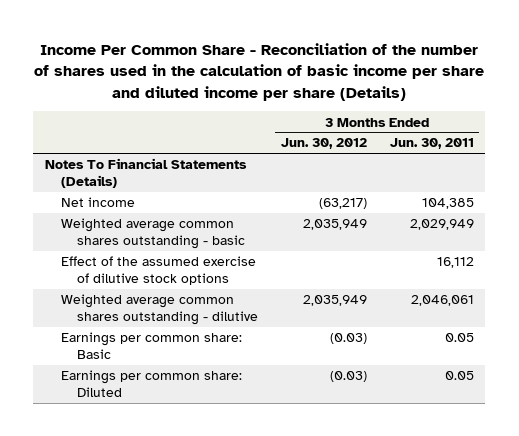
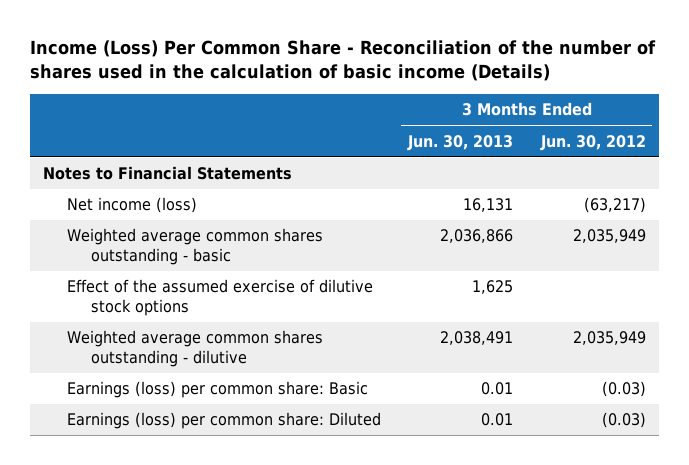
[34,42,485,101] Income Per Common Share - Reconciliation of the number of shares used in the calculation of basic income per share and diluted income per share (Details) -> [29,39,656,82] Income (Loss) Per Common Share - Reconciliation of the number of shares used in the calculation of basic income (Details)
[389,138,474,150] Jun. 30, 2011 -> none
none -> [407,134,514,151] Jun. 30, 2013
[44,158,247,189] Notes To Financial Statements (Details) -> [43,166,293,181] Notes to Financial Statements
[60,197,135,208] Net income -> [67,197,198,214] Net income (loss)
[60,332,242,360] Earnings per common share: Basic -> [67,381,369,399] Earnings (loss) per common share: Basic
[60,370,242,398] Earnings per common share: Diluted -> [67,412,382,430] Earnings (loss) per common share: Diluted

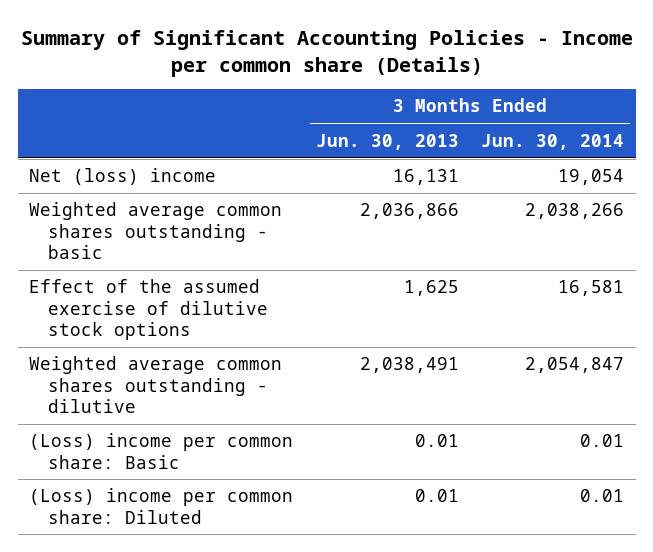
[29,39,656,82] Income (Loss) Per Common Share - Reconciliation of the number of shares used in the calculation of basic income (Details) -> [20,29,633,77] Summary of Significant Accounting Policies - Income per common share (Details)
[539,134,646,151] Jun. 30, 2012 -> none
none -> [481,133,625,150] Jun. 30, 2014
[43,166,293,181] Notes to Financial Statements -> none
[67,197,198,214] Net income (loss) -> [29,168,217,186] Net (loss) income
[67,381,369,399] Earnings (loss) per common share: Basic -> [29,433,294,469] (Loss) income per common share: Basic
[67,412,382,430] Earnings (loss) per common share: Diluted -> [29,488,294,524] (Loss) income per common share: Diluted

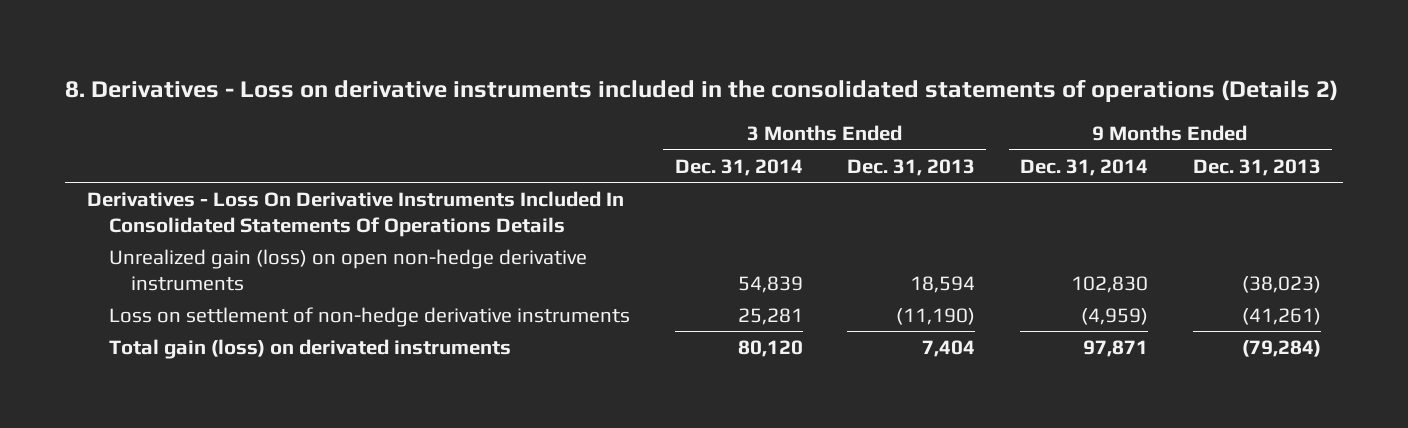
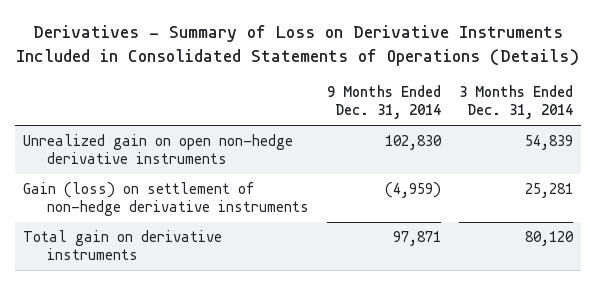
[64,78,1338,102] 8. Derivatives - Loss on derivative instruments included in the consolidated statements of operations (Details 2) -> [15,25,579,66] Derivatives - Summary of Loss on Derivative Instruments Included in Consolidated Statements of Operations (Details)
[847,158,976,176] Dec. 31, 2013 -> none
[1192,158,1321,176] Dec. 31, 2013 -> none
[86,190,624,237] Derivatives - Loss On Derivative Instruments Included In Consolidated Statements Of Operations Details -> none
[108,248,587,291] Unrealized gain (loss) on open non-hedge derivative instruments -> [23,134,294,165] Unrealized gain on open non-hedge derivative instruments
[108,306,630,327] Loss on settlement of non-hedge derivative instruments -> [23,182,310,217] Gain (loss) on settlement of non-hedge derivative instruments
[108,338,511,359] Total gain (loss) on derivated instruments -> [23,230,223,261] Total gain on derivative instruments

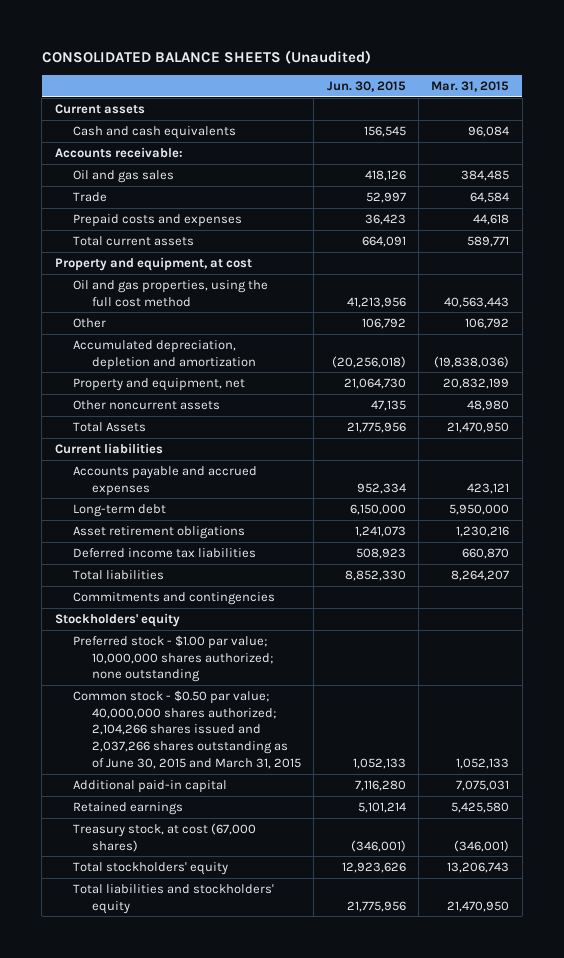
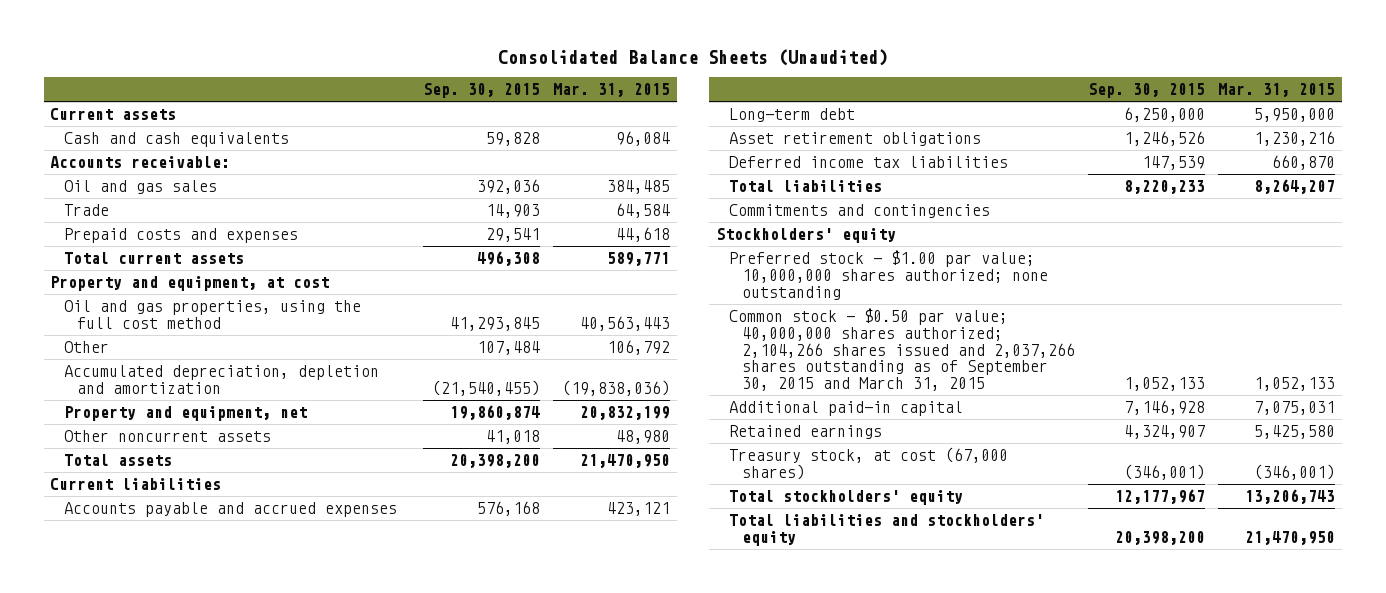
[41,50,371,65] CONSOLIDATED BALANCE SHEETS (Unaudited) -> [497,49,888,67] Consolidated Balance Sheets (Unaudited)
[326,80,406,92] Jun. 30, 2015 -> none
none -> [423,83,541,99] Sep. 30, 2015
[73,421,147,432] Total Assets -> [63,454,172,467] Total assets
[73,689,301,769] Common stock - $0.50 par value; 40,000,000 shares authorized; 2,104,266 shares issued and 2,037,266 shares outstanding as of June 30, 2015 and March 31, 2015 -> [729,308,1076,392] Common stock - $0.50 par value; 40,000,000 shares authorized; 2,104,266 shares issued and 2,037,266 shares outstanding as of September 30, 2015 and March 31, 2015

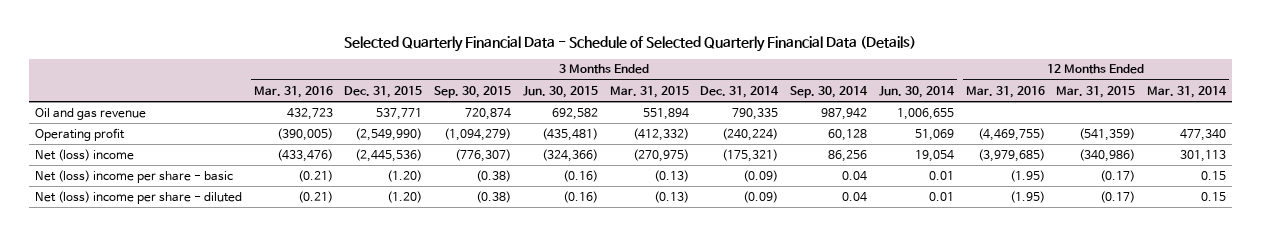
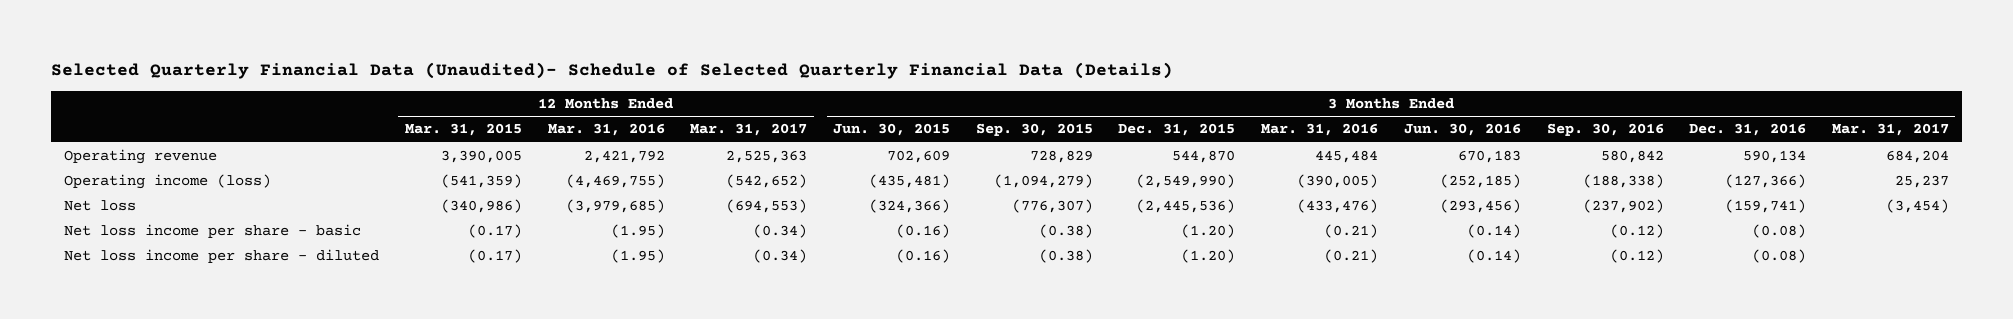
[344,35,917,52] Selected Quarterly Financial Data - Schedule of Selected Quarterly Financial Data (Details) -> [51,62,1174,80] Selected Quarterly Financial Data (Unaudited)- Schedule of Selected Quarterly Financial Data (Details)
[609,85,689,98] Mar. 31, 2015 -> none
[700,85,780,98] Dec. 31, 2014 -> none
[790,85,869,98] Sep. 30, 2014 -> none
[878,85,955,98] Jun. 30, 2014 -> none
[1147,85,1228,98] Mar. 31, 2014 -> none
none -> [690,123,808,137] Mar. 31, 2017
none -> [1403,123,1521,137] Jun. 30, 2016
none -> [1546,123,1664,137] Sep. 30, 2016
none -> [1689,123,1807,137] Dec. 31, 2016
none -> [1831,123,1949,137] Mar. 31, 2017
[34,107,146,120] Oil and gas revenue -> none
none -> [64,149,218,165] Operating revenue
[34,127,125,141] Operating profit -> [64,174,272,190] Operating income (loss)
[34,148,134,161] Net (loss) income -> [64,200,137,212] Net loss
[34,169,233,183] Net (loss) income per share - basic -> [64,224,362,239] Net loss income per share - basic
[34,190,242,204] Net (loss) income per share - diluted -> [64,249,380,264] Net loss income per share - diluted

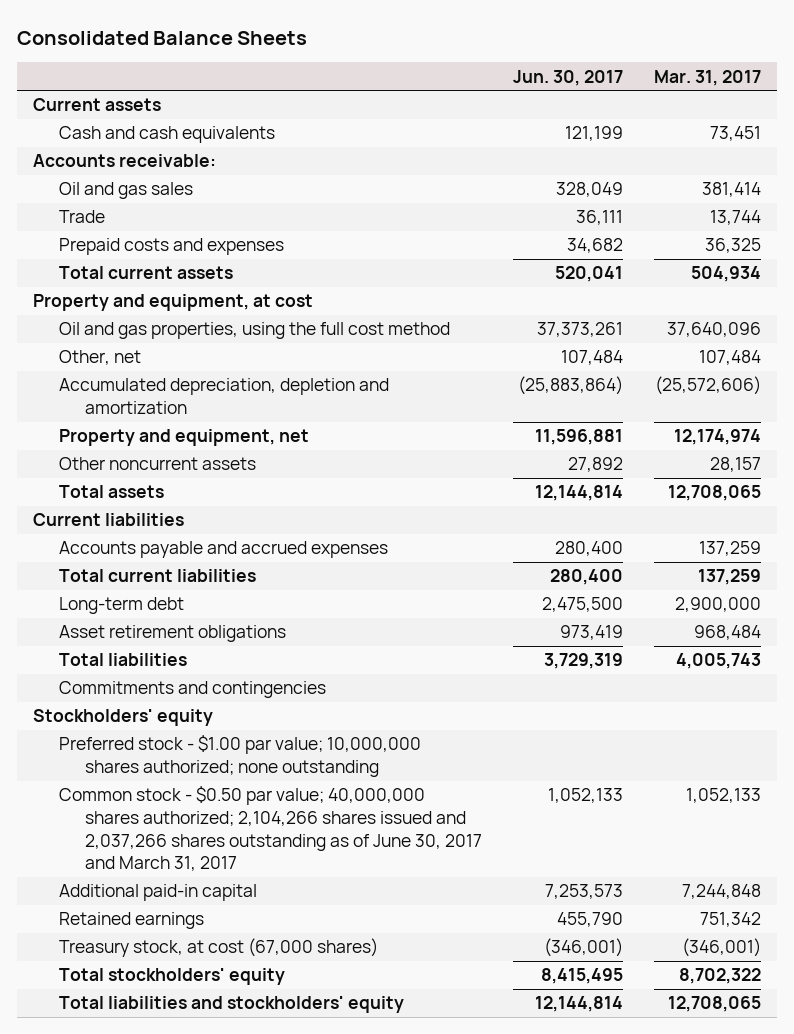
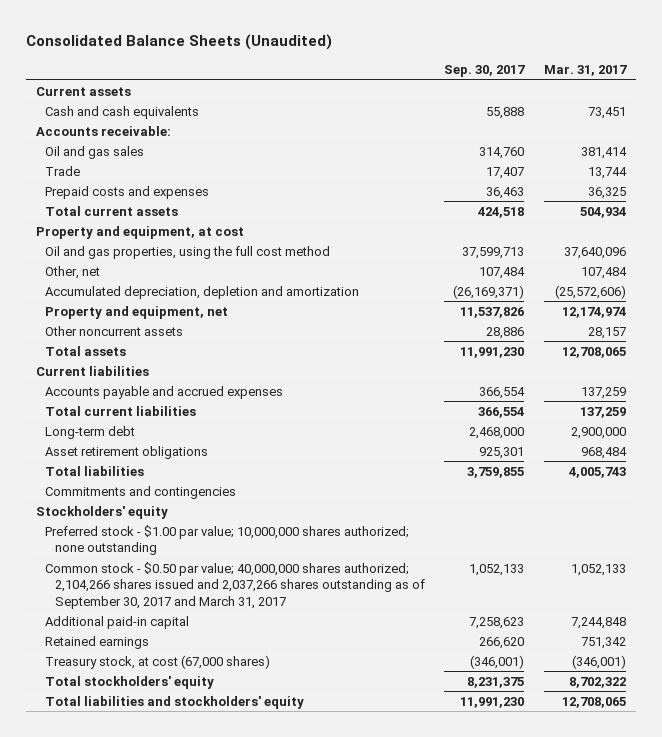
[17,30,308,45] Consolidated Balance Sheets -> [26,34,333,51] Consolidated Balance Sheets (Unaudited)
[513,69,624,86] Jun. 30, 2017 -> none
none -> [444,65,526,78] Sep. 30, 2017
[59,786,483,872] Common stock - $0.50 par value; 40,000,000 shares authorized; 2,104,266 shares issued and 2,037,266 shares outstanding as of June 30, 2017 and March 31, 2017 -> [45,561,425,609] Common stock - $0.50 par value; 40,000,000 shares authorized; 2,104,266 shares issued and 2,037,266 shares outstanding as of September 30, 2017 and March 31, 2017

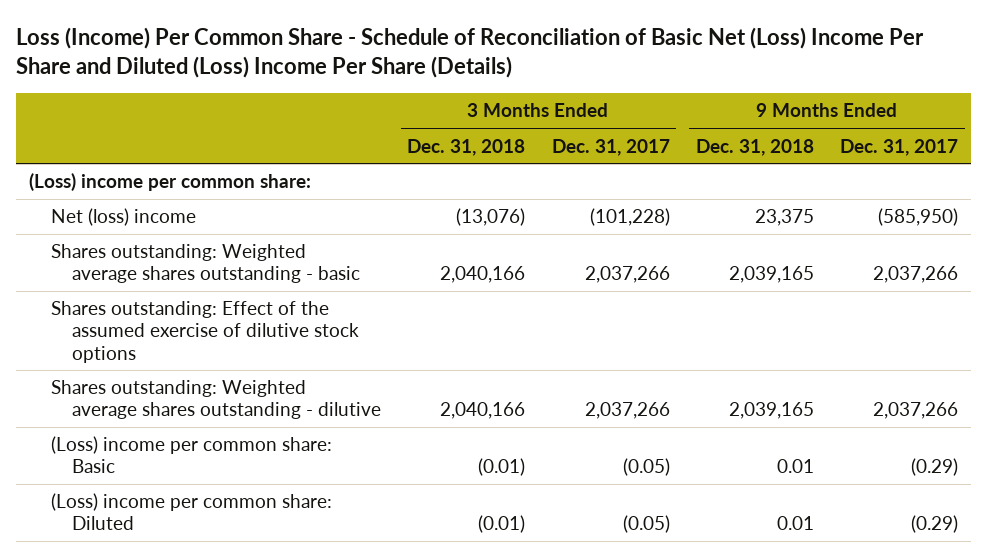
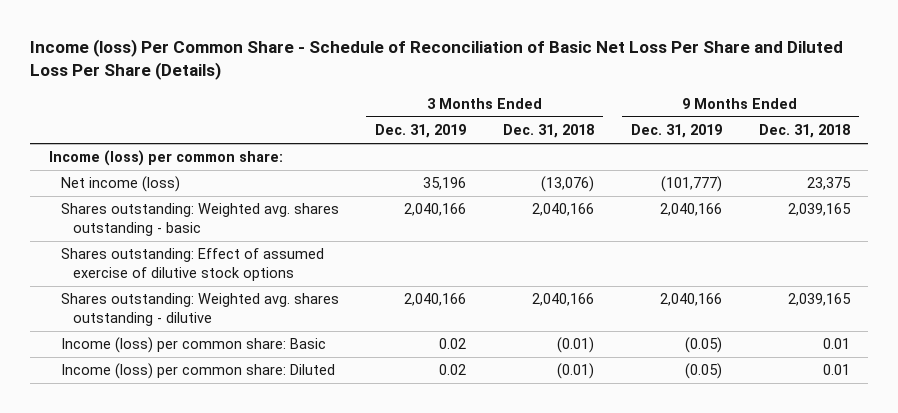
[16,27,925,79] Loss (Income) Per Common Share - Schedule of Reconciliation of Basic Net (Loss) Income Per Share and Diluted (Loss) Income Per Share (Details) -> [30,39,844,80] Income (loss) Per Common Share - Schedule of Reconciliation of Basic Net Loss Per Share and Diluted Loss Per Share (Details)
[551,138,670,156] Dec. 31, 2017 -> none
[840,138,959,156] Dec. 31, 2017 -> none
none -> [375,124,467,139] Dec. 31, 2019
none -> [630,124,722,139] Dec. 31, 2019
[29,173,312,192] (Loss) income per common share: -> [48,150,283,167] Income (loss) per common share:
[50,208,196,227] Net (loss) income -> [60,176,180,193] Net income (loss)
[50,244,361,284] Shares outstanding: Weighted average shares outstanding - basic -> [60,203,339,237] Shares outstanding: Weighted avg. shares outstanding - basic
[50,301,360,363] Shares outstanding: Effect of the assumed exercise of dilutive stock options -> [60,248,324,282] Shares outstanding: Effect of assumed exercise of dilutive stock options
[50,380,382,420] Shares outstanding: Weighted average shares outstanding - dilutive -> [60,293,339,327] Shares outstanding: Weighted avg. shares outstanding - dilutive
[50,436,332,474] (Loss) income per common share: Basic -> [60,337,326,354] Income (loss) per common share: Basic
[50,493,332,531] (Loss) income per common share: Diluted -> [60,363,335,380] Income (loss) per common share: Diluted

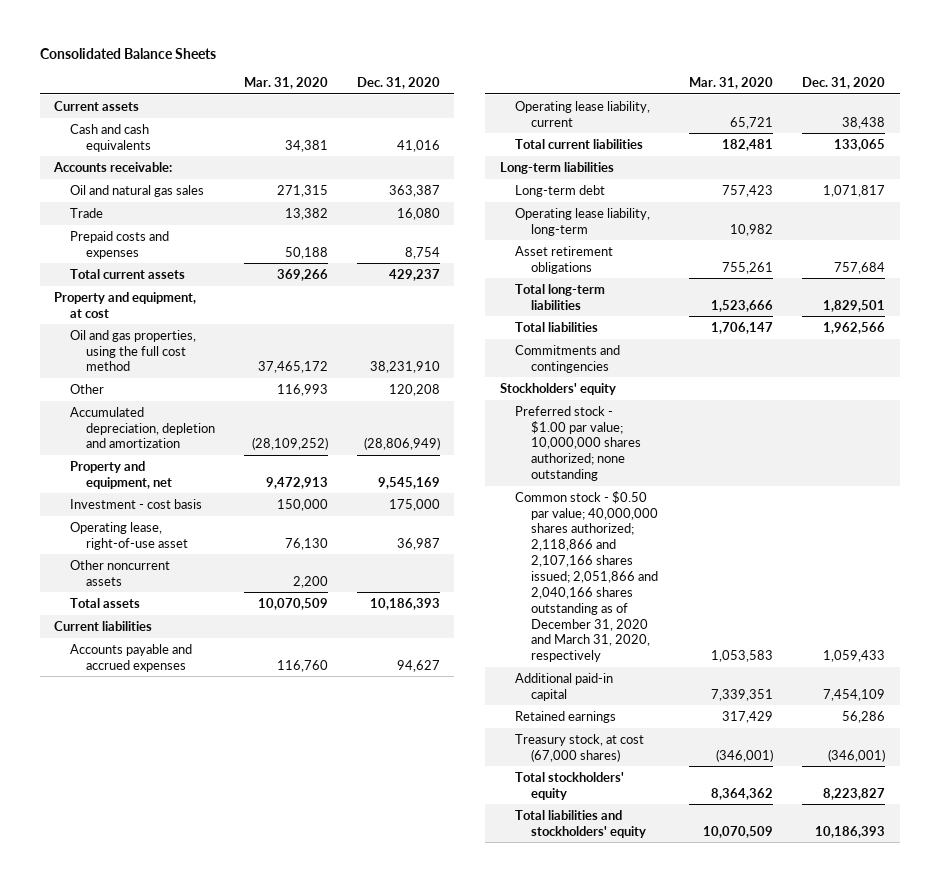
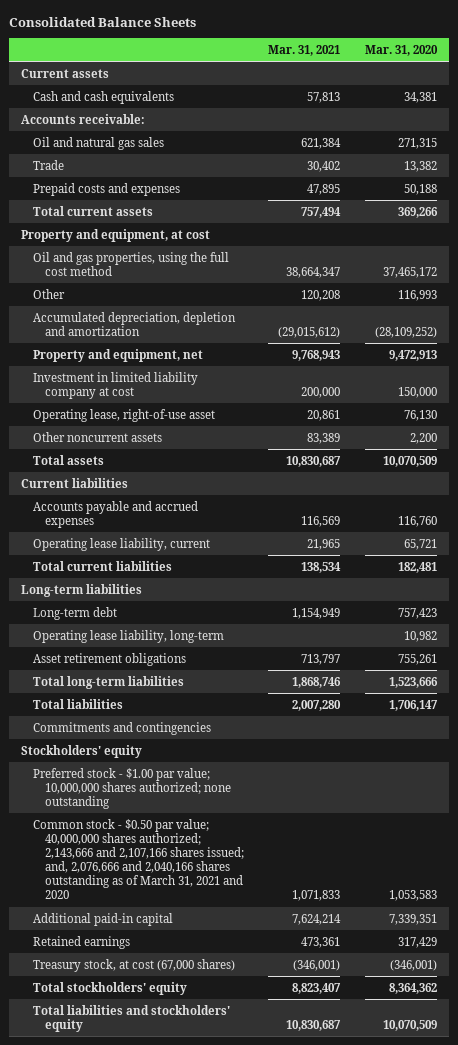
[356,76,440,89] Dec. 31, 2020 -> none
none -> [268,45,341,57] Mar. 31, 2021
[69,498,202,509] Investment - cost basis -> [33,371,199,399] Investment in limited liability company at cost
[515,490,658,663] Common stock - $0.50 par value; 40,000,000 shares authorized; 2,118,866 and 2,107,166 shares issued; 2,051,866 and 2,040,166 shares outstanding as of December 31, 2020 and March 31, 2020, respectively -> [33,818,244,900] Common stock - $0.50 par value; 40,000,000 shares authorized; 2,143,666 and 2,107,166 shares issued; and, 2,076,666 and 2,040,166 shares outstanding as of March 31, 2021 and 2020

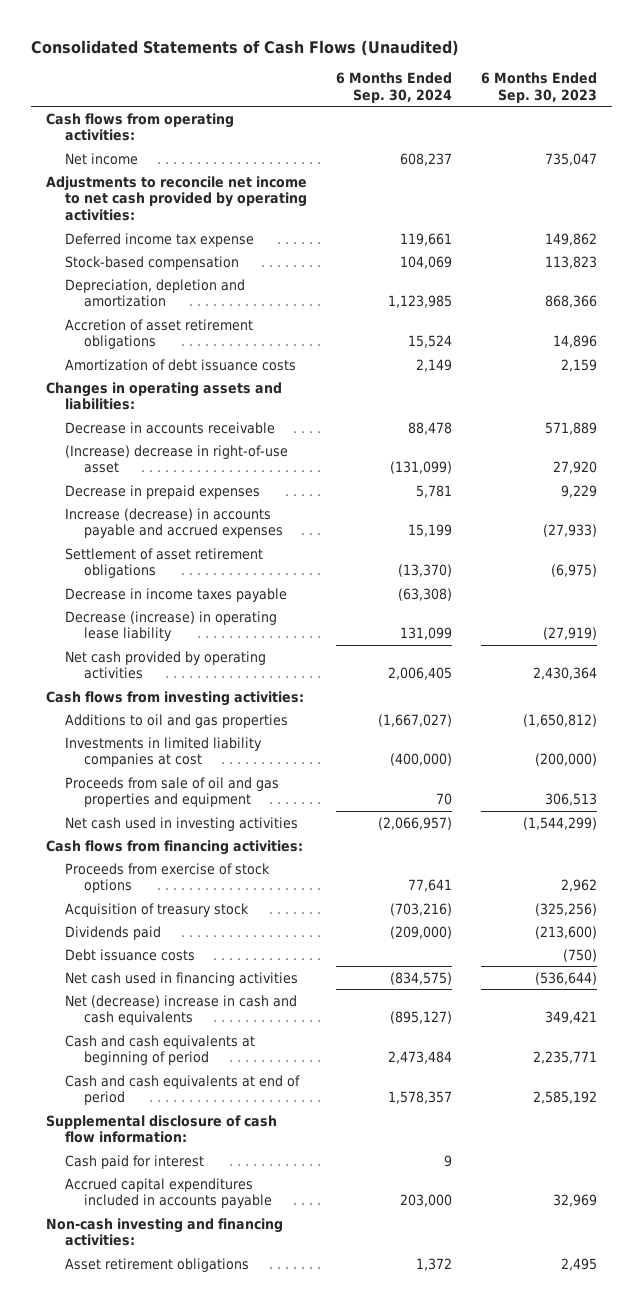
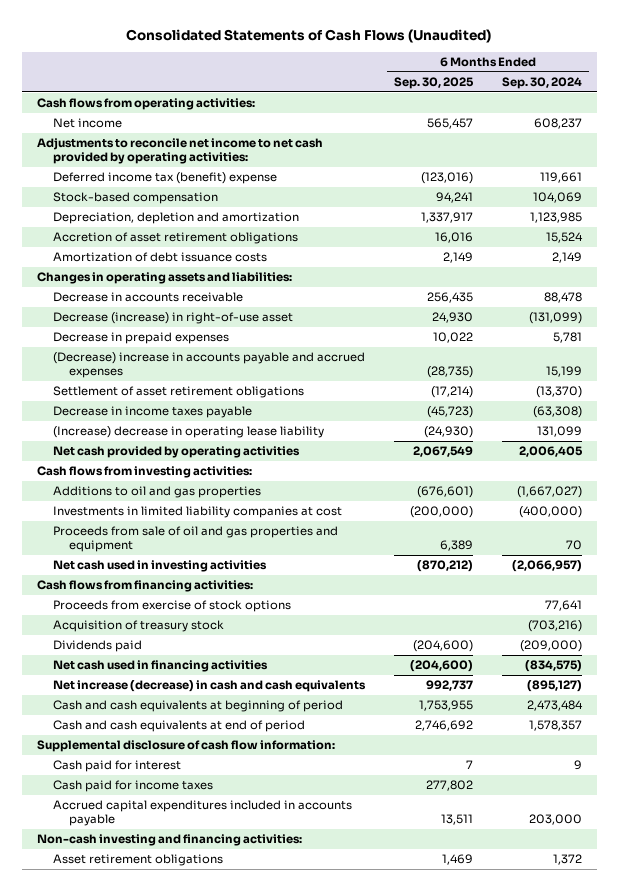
[481,72,598,103] 6 Months Ended Sep. 30, 2023 -> none
none -> [393,77,474,90] Sep. 30, 2025
[64,232,254,247] Deferred income tax expense -> [52,172,277,185] Deferred income tax (benefit) expense
[64,444,288,474] (Increase) decrease in right-of-use asset -> [52,312,293,325] Decrease (increase) in right-of-use asset
[64,507,283,539] Increase (decrease) in accounts payable and accrued expenses -> [52,352,365,379] (Decrease) increase in accounts payable and accrued expenses
[64,610,277,642] Decrease (increase) in operating lease liability -> [52,426,324,439] (Increase) decrease in operating lease liability
[64,948,195,961] Debt issuance costs -> none
[64,994,297,1026] Net (decrease) increase in cash and cash equivalents -> [52,680,366,693] Net increase (decrease) in cash and cash equivalents
none -> [52,780,213,793] Cash paid for income taxes

